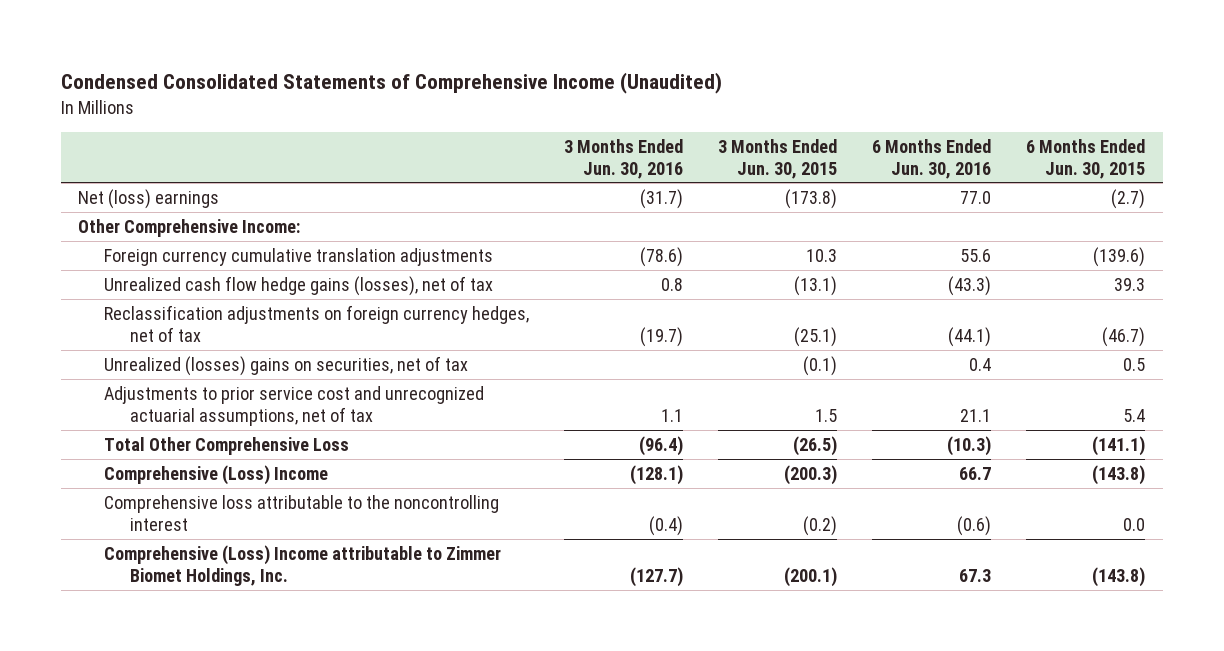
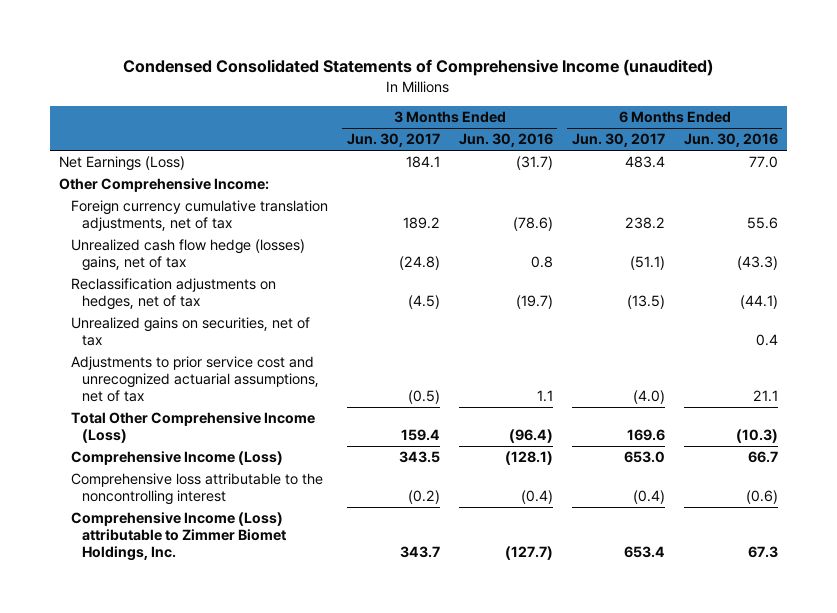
[61,72,723,95] Condensed Consolidated Statements of Comprehensive Income (Unaudited) -> [123,59,714,77] Condensed Consolidated Statements of Comprehensive Income (unaudited)
[718,138,838,179] 3 Months Ended Jun. 30, 2015 -> none
[1026,138,1146,179] 6 Months Ended Jun. 30, 2015 -> none
none -> [346,133,440,148] Jun. 30, 2017
none -> [571,133,665,148] Jun. 30, 2017
[78,188,220,209] Net (loss) earnings -> [59,156,186,172] Net Earnings (Loss)
[104,247,494,266] Foreign currency cumulative translation adjustments -> [70,200,328,232] Foreign currency cumulative translation adjustments, net of tax
[104,275,494,296] Unrealized cash flow hedge gains (losses), net of tax -> [70,239,305,272] Unrealized cash flow hedge (losses) gains, net of tax
[104,304,530,342] Reclassification adjustments on foreign currency hedges, net of tax -> [70,278,276,311] Reclassification adjustments on hedges, net of tax
[104,355,469,376] Unrealized (losses) gains on securities, net of tax -> [70,317,310,347] Unrealized gains on securities, net of tax
[104,436,350,455] Total Other Comprehensive Loss -> [70,412,315,444] Total Other Comprehensive Income (Loss)
[104,464,329,485] Comprehensive (Loss) Income -> [70,451,283,466] Comprehensive Income (Loss)
[104,544,502,586] Comprehensive (Loss) Income attributable to Zimmer Biomet Holdings, Inc. -> [70,512,287,562] Comprehensive Income (Loss) attributable to Zimmer Biomet Holdings, Inc.

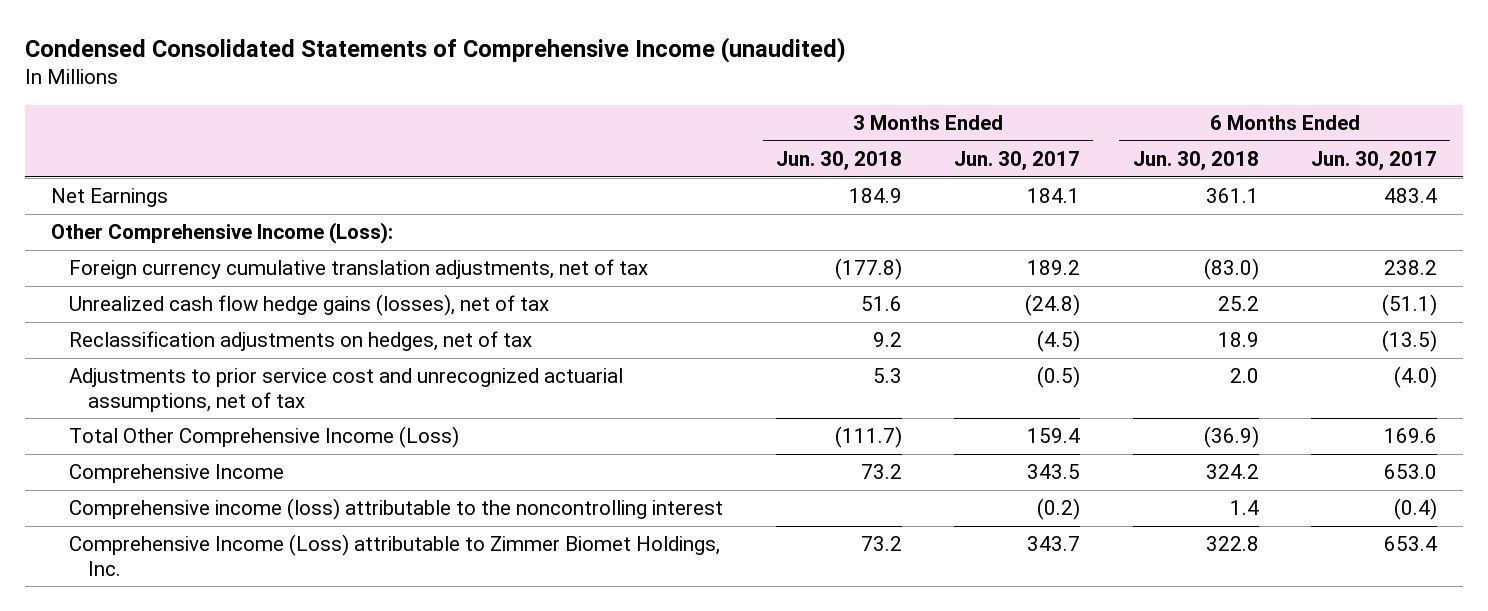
[458,133,553,148] Jun. 30, 2016 -> none
[683,133,778,148] Jun. 30, 2016 -> none
none -> [775,151,902,172] Jun. 30, 2018
none -> [1132,151,1259,172] Jun. 30, 2018
[59,156,186,172] Net Earnings (Loss) -> [51,188,169,208] Net Earnings
[59,178,270,193] Other Comprehensive Income: -> [51,222,394,245] Other Comprehensive Income (Loss):
[70,239,305,272] Unrealized cash flow hedge (losses) gains, net of tax -> [69,294,550,317] Unrealized cash flow hedge gains (losses), net of tax
[70,317,310,347] Unrealized gains on securities, net of tax -> none
[70,451,283,466] Comprehensive Income (Loss) -> [69,464,285,484] Comprehensive Income
[70,473,323,506] Comprehensive loss attributable to the noncontrolling interest -> [69,498,724,521] Comprehensive income (loss) attributable to the noncontrolling interest

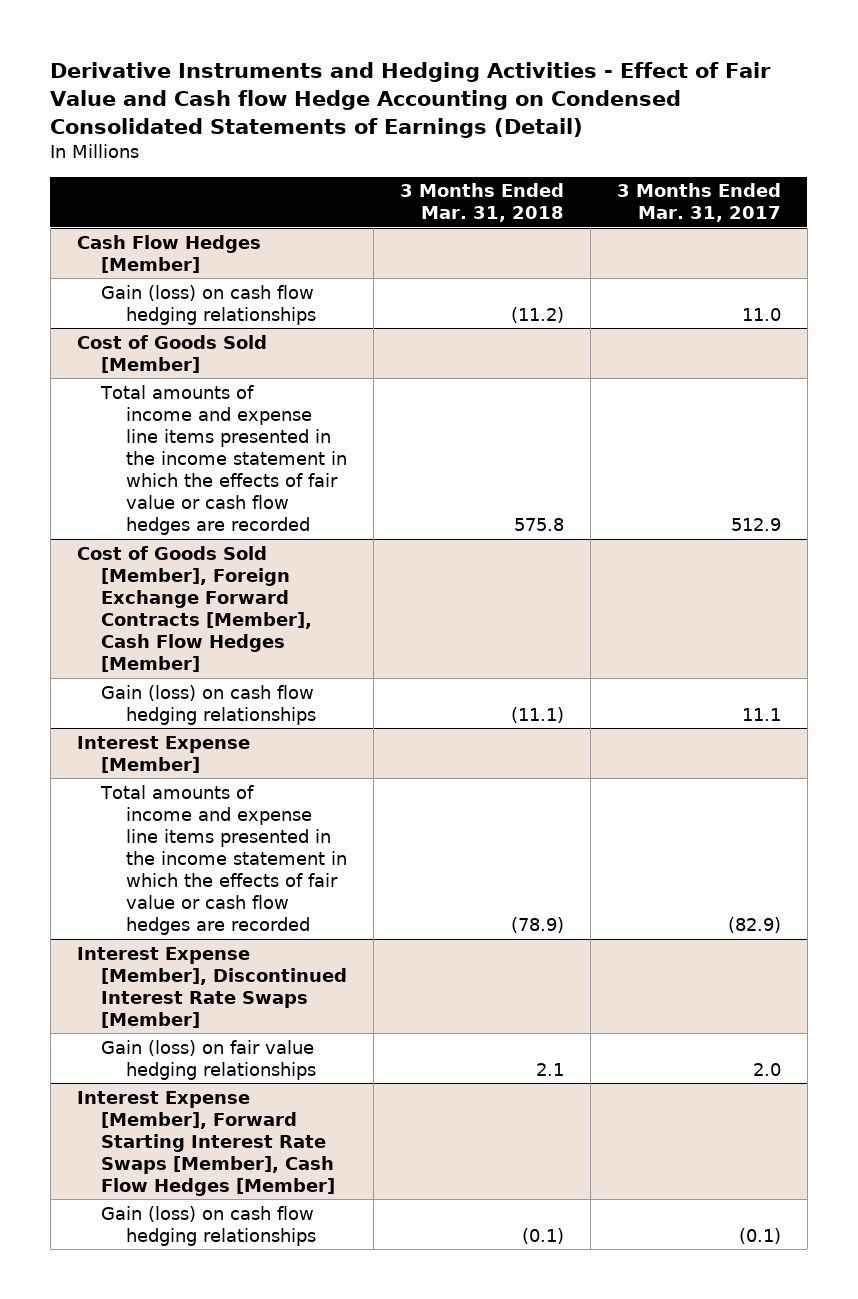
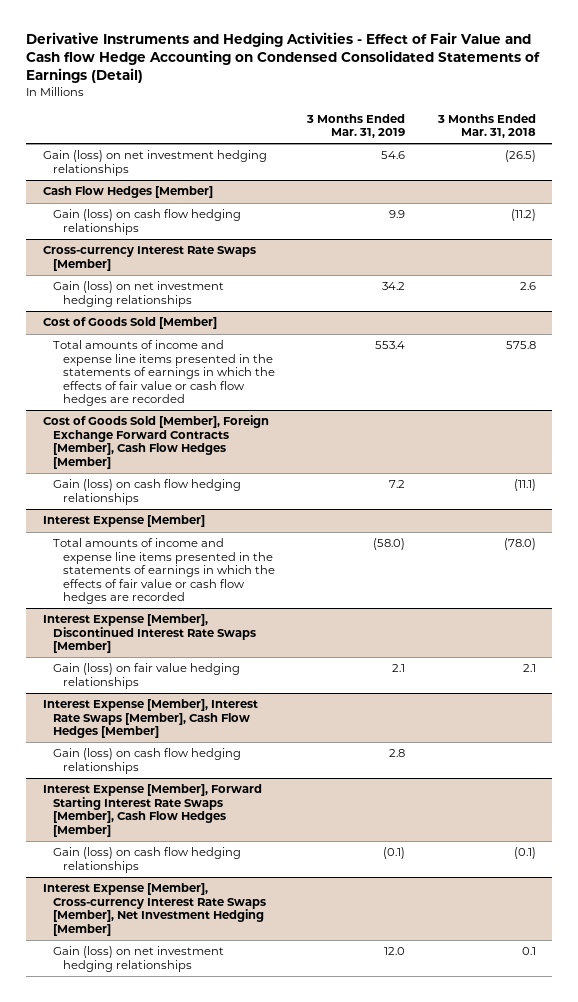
[617,183,782,223] 3 Months Ended Mar. 31, 2017 -> none
none -> [306,113,406,139] 3 Months Ended Mar. 31, 2019
none -> [42,150,267,176] Gain (loss) on net investment hedging relationships
none -> [42,246,256,271] Cross-currency Interest Rate Swaps [Member]
none -> [52,281,224,307] Gain (loss) on net investment hedging relationships
[100,384,348,536] Total amounts of income and expense line items presented in the income statement in which the effects of fair value or cash flow hedges are recorded -> [52,340,275,406] Total amounts of income and expense line items presented in the statements of earnings in which the effects of fair value or cash flow hedges are recorded
[100,784,348,936] Total amounts of income and expense line items presented in the income statement in which the effects of fair value or cash flow hedges are recorded -> [52,538,275,604] Total amounts of income and expense line items presented in the statements of earnings in which the effects of fair value or cash flow hedges are recorded
[511,917,565,934] (78.9) -> [503,538,536,551] (78.0)
none -> [42,699,258,739] Interest Expense [Member], Interest Rate Swaps [Member], Cash Flow Hedges [Member]
none -> [52,748,241,774] Gain (loss) on cash flow hedging relationships
none -> [42,883,266,936] Interest Expense [Member], Cross-currency Interest Rate Swaps [Member], Net Investment Hedging [Member]
none -> [52,946,224,972] Gain (loss) on net investment hedging relationships

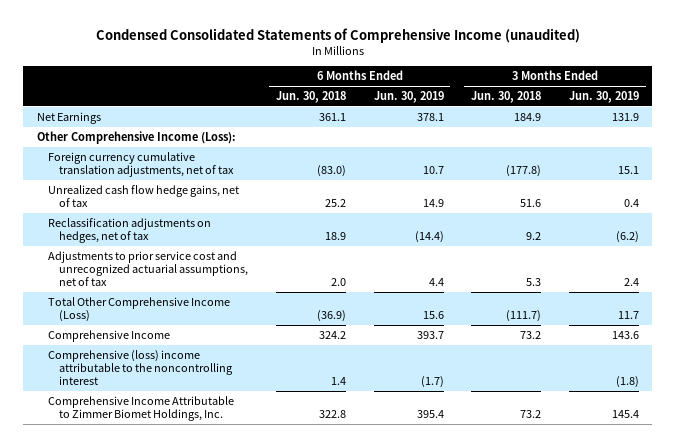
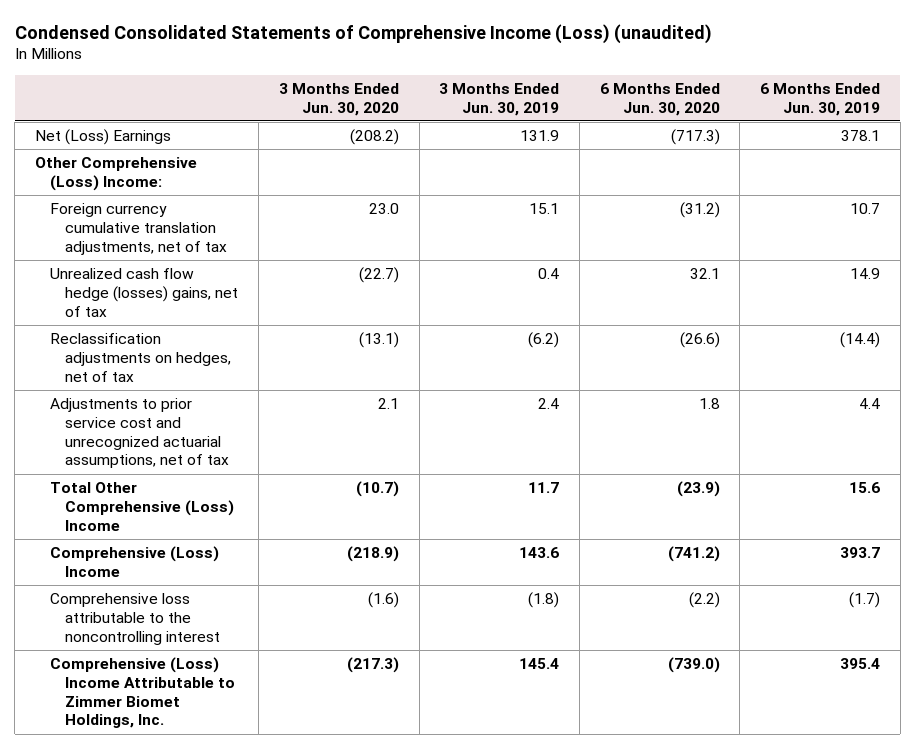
[95,28,580,44] Condensed Consolidated Statements of Comprehensive Income (unaudited) -> [14,23,712,44] Condensed Consolidated Statements of Comprehensive Income (Loss) (unaudited)
[275,91,346,104] Jun. 30, 2018 -> none
[471,91,542,104] Jun. 30, 2018 -> none
none -> [278,82,399,116] 3 Months Ended Jun. 30, 2020
none -> [599,82,720,116] 6 Months Ended Jun. 30, 2020
[36,111,101,124] Net Earnings -> [34,129,171,146] Net (Loss) Earnings
[36,130,236,144] Other Comprehensive Income (Loss): -> [34,157,197,191] Other Comprehensive (Loss) Income:
[48,184,240,208] Unrealized cash flow hedge gains, net of tax -> [50,268,239,317] Unrealized cash flow hedge (losses) gains, net of tax
[48,296,231,323] Total Other Comprehensive Income (Loss) -> [50,482,235,531] Total Other Comprehensive (Loss) Income
[48,329,171,342] Comprehensive Income -> [50,546,220,577] Comprehensive (Loss) Income
[48,349,234,386] Comprehensive (loss) income attributable to the noncontrolling interest -> [50,593,221,645] Comprehensive loss attributable to the noncontrolling interest
[48,395,235,422] Comprehensive Income Attributable to Zimmer Biomet Holdings, Inc. -> [50,657,236,729] Comprehensive (Loss) Income Attributable to Zimmer Biomet Holdings, Inc.

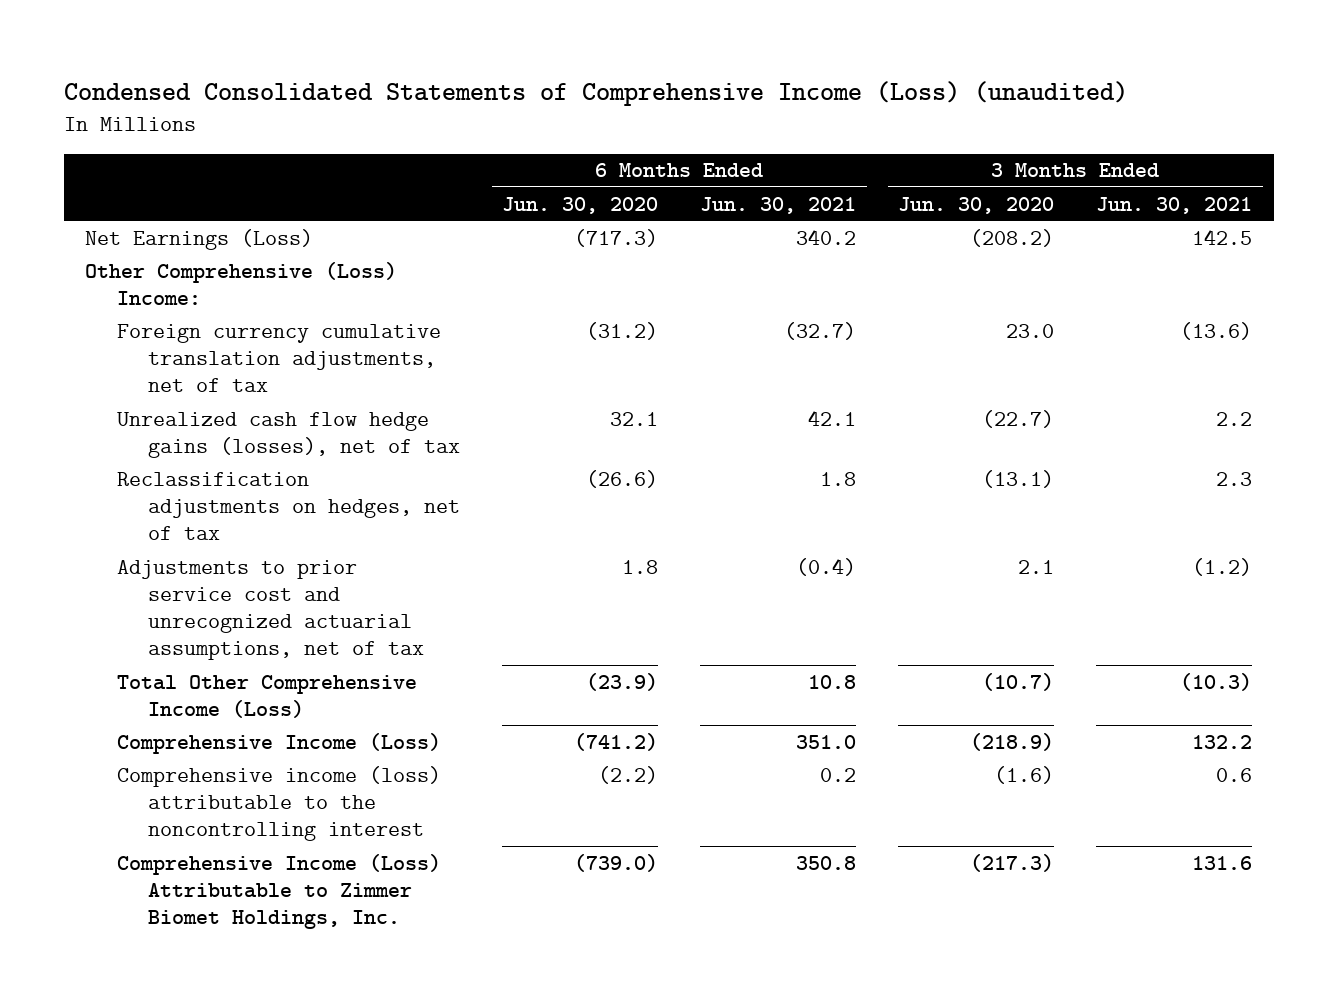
[439,82,560,116] 3 Months Ended Jun. 30, 2019 -> none
[760,82,881,116] 6 Months Ended Jun. 30, 2019 -> none
none -> [700,196,857,214] Jun. 30, 2021
none -> [1096,196,1253,214] Jun. 30, 2021
[34,129,171,146] Net (Loss) Earnings -> [85,228,314,250] Net Earnings (Loss)
[50,268,239,317] Unrealized cash flow hedge (losses) gains, net of tax -> [116,411,460,458] Unrealized cash flow hedge gains (losses), net of tax
[50,482,235,531] Total Other Comprehensive (Loss) Income -> [116,674,417,718] Total Other Comprehensive Income (Loss)
[50,546,220,577] Comprehensive (Loss) Income -> [116,732,441,754] Comprehensive Income (Loss)
[50,593,221,645] Comprehensive loss attributable to the noncontrolling interest -> [116,765,441,842] Comprehensive income (loss) attributable to the noncontrolling interest
[50,657,236,729] Comprehensive (Loss) Income Attributable to Zimmer Biomet Holdings, Inc. -> [116,853,441,930] Comprehensive Income (Loss) Attributable to Zimmer Biomet Holdings, Inc.

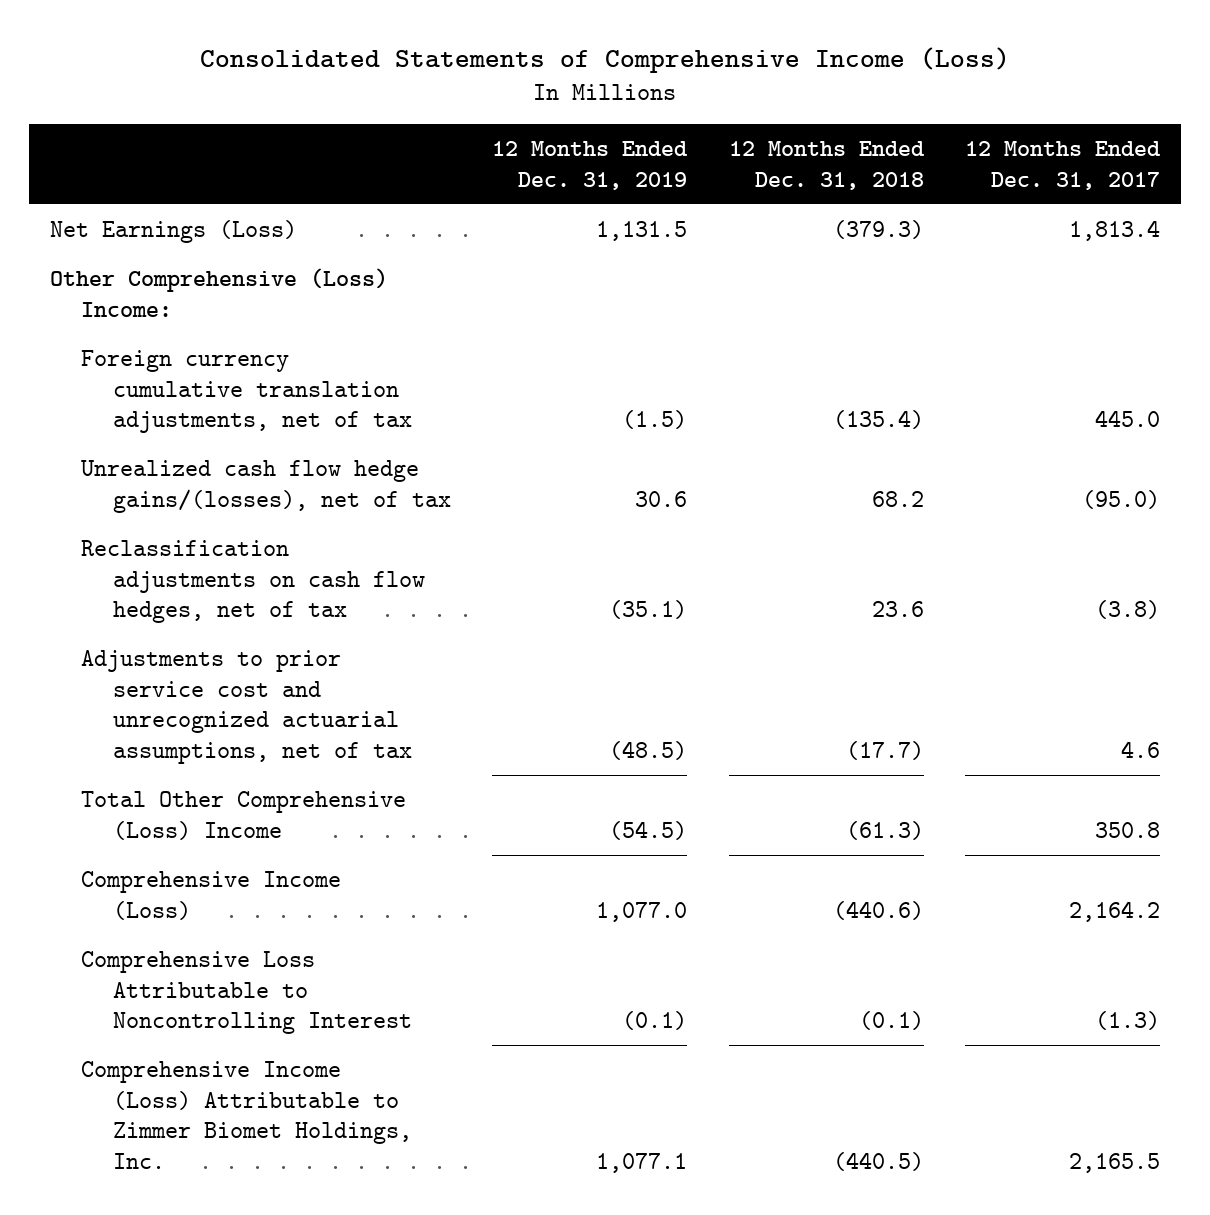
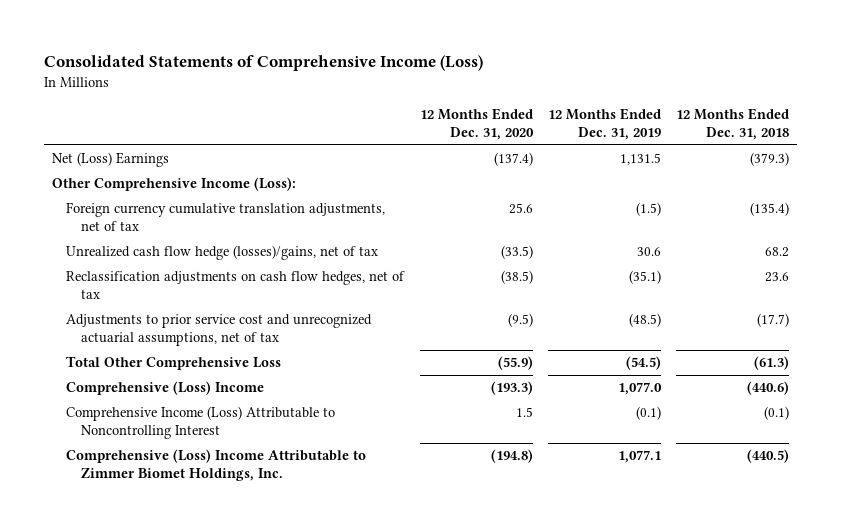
[965,141,1162,190] 12 Months Ended Dec. 31, 2017 -> none
none -> [419,107,534,140] 12 Months Ended Dec. 31, 2020
[49,220,297,244] Net Earnings (Loss) -> [51,152,169,168] Net (Loss) Earnings
[49,268,388,317] Other Comprehensive (Loss) Income: -> [51,177,296,192] Other Comprehensive Income (Loss):
[81,460,451,513] Unrealized cash flow hedge gains/(losses), net of tax -> [66,245,379,261] Unrealized cash flow hedge (losses)/gains, net of tax
[81,791,407,840] Total Other Comprehensive (Loss) Income -> [66,356,282,371] Total Other Comprehensive Loss
[81,871,342,920] Comprehensive Income (Loss) -> [66,381,265,396] Comprehensive (Loss) Income
[81,951,412,1035] Comprehensive Loss Attributable to Noncontrolling Interest -> [66,406,336,440] Comprehensive Income (Loss) Attributable to Noncontrolling Interest
[81,1061,412,1169] Comprehensive Income (Loss) Attributable to Zimmer Biomet Holdings, Inc. -> [66,449,367,482] Comprehensive (Loss) Income Attributable to Zimmer Biomet Holdings, Inc.

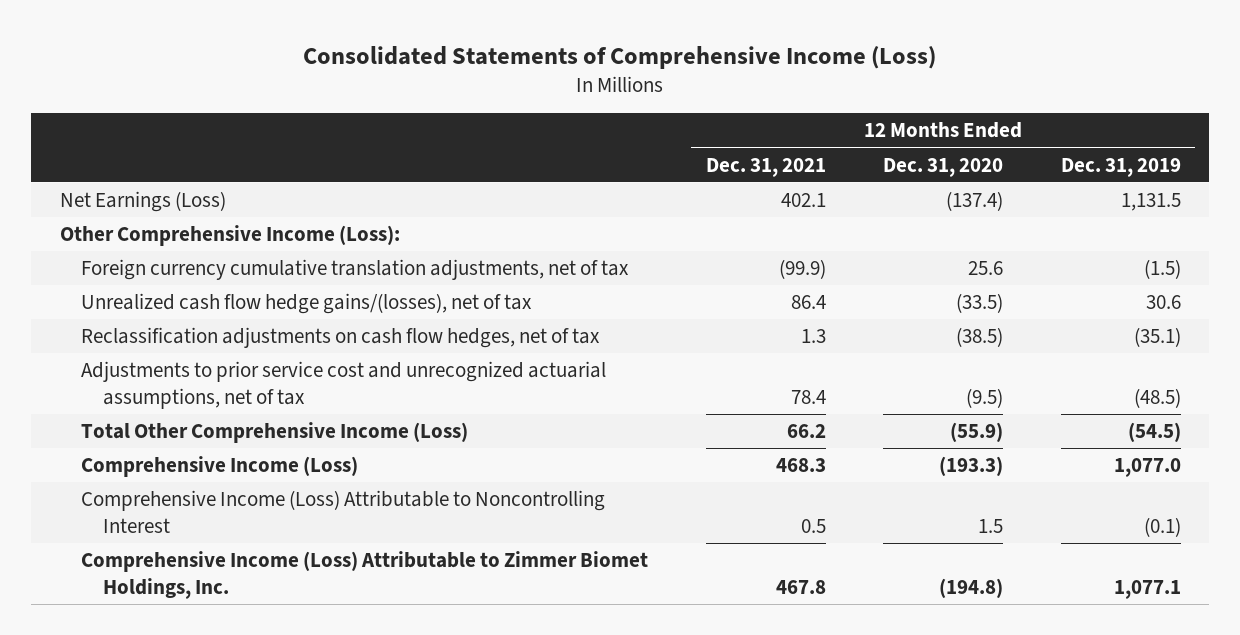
[676,107,790,140] 12 Months Ended Dec. 31, 2018 -> none
none -> [705,157,826,177] Dec. 31, 2021
[51,152,169,168] Net (Loss) Earnings -> [59,191,226,213] Net Earnings (Loss)
[66,245,379,261] Unrealized cash flow hedge (losses)/gains, net of tax -> [81,293,533,315] Unrealized cash flow hedge gains/(losses), net of tax
[66,356,282,371] Total Other Comprehensive Loss -> [81,422,469,444] Total Other Comprehensive Income (Loss)
[66,381,265,396] Comprehensive (Loss) Income -> [81,456,359,478] Comprehensive Income (Loss)
[66,449,367,482] Comprehensive (Loss) Income Attributable to Zimmer Biomet Holdings, Inc. -> [81,551,649,599] Comprehensive Income (Loss) Attributable to Zimmer Biomet Holdings, Inc.

